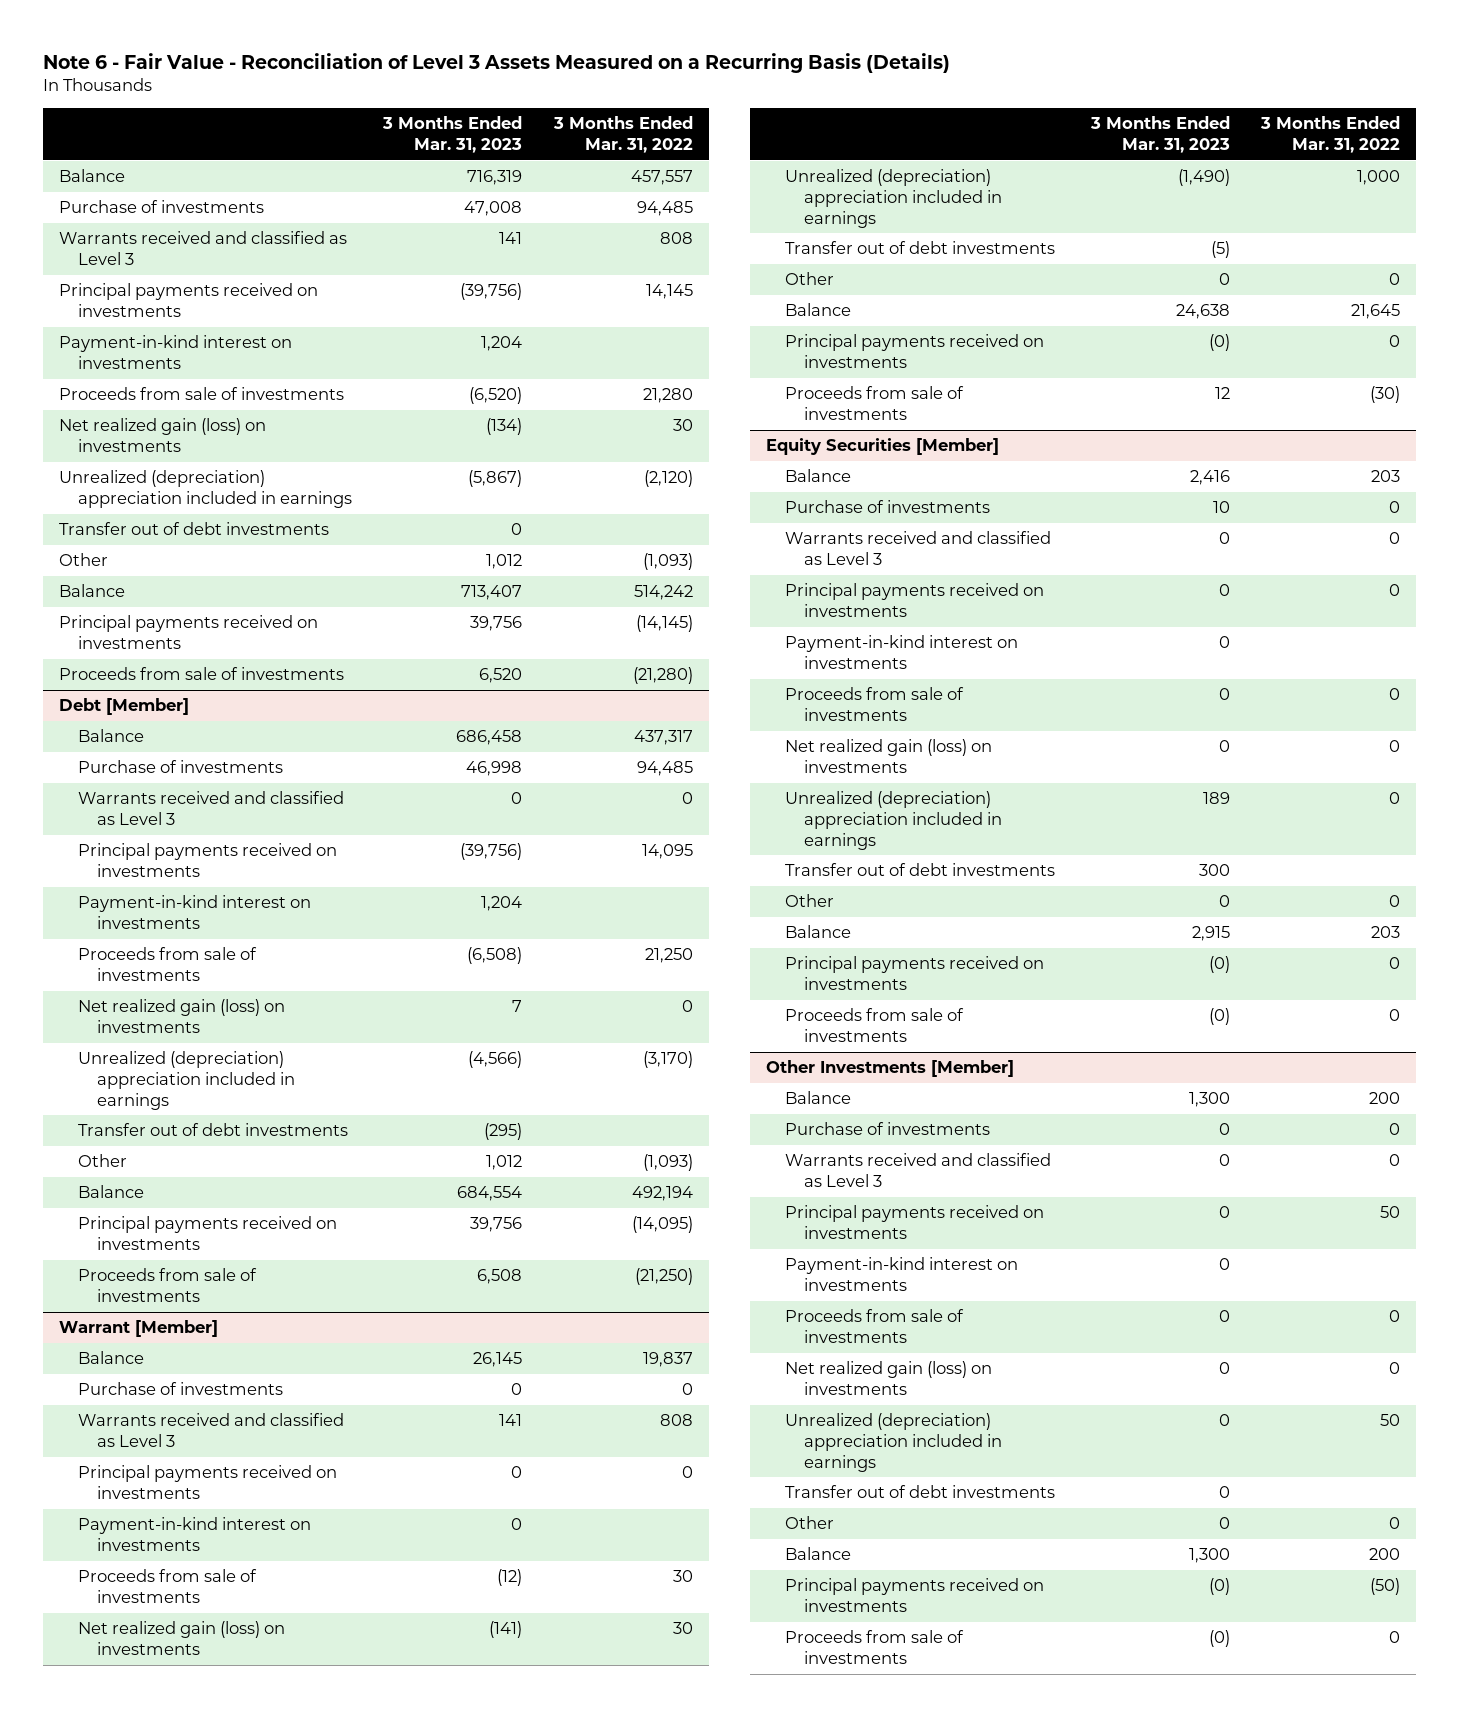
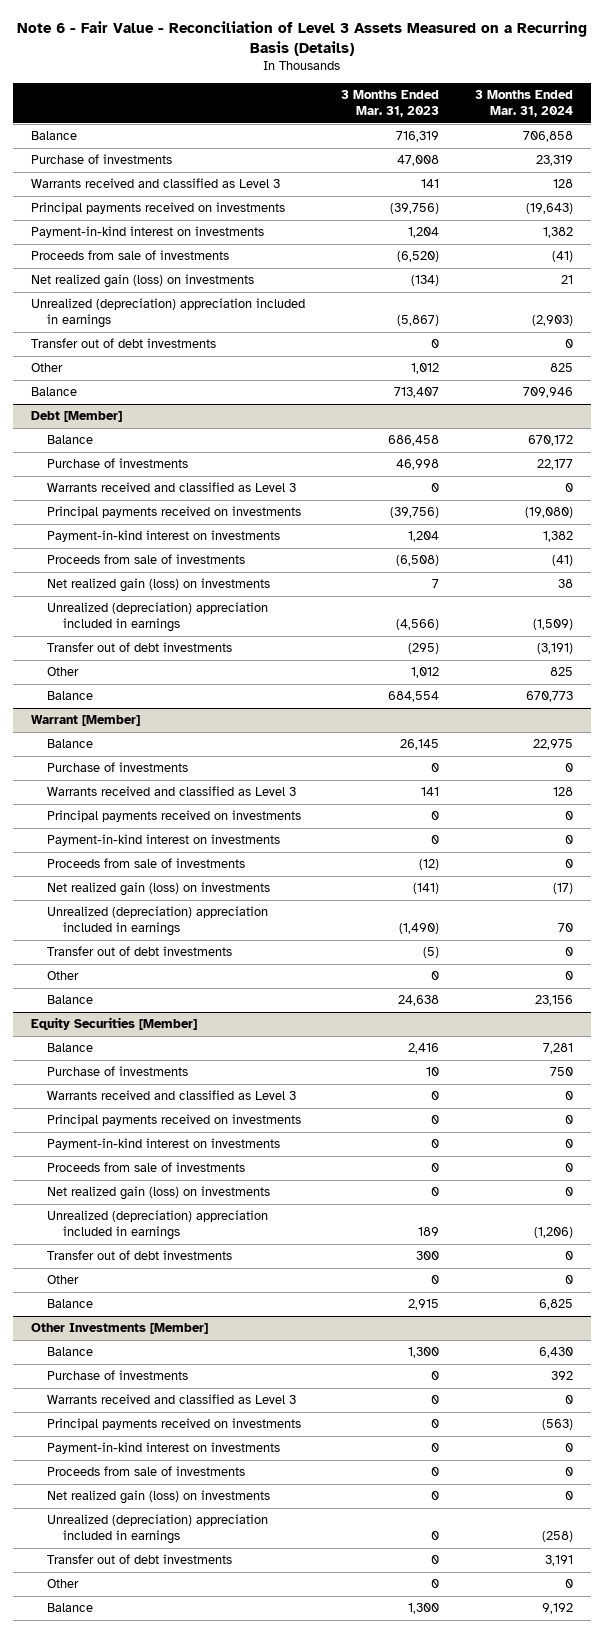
[552,116,693,153] 3 Months Ended Mar. 31, 2022 -> none
none -> [475,90,574,118] 3 Months Ended Mar. 31, 2024
[58,615,318,649] Principal payments received on investments -> none
[58,667,344,681] Proceeds from sale of investments -> none
[77,1216,337,1250] Principal payments received on investments -> none
[77,1268,257,1302] Proceeds from sale of investments -> none
[785,334,1045,368] Principal payments received on investments -> none
[785,386,965,420] Proceeds from sale of investments -> none
[785,956,1045,990] Principal payments received on investments -> none
[785,1008,965,1042] Proceeds from sale of investments -> none
[785,1578,1045,1612] Principal payments received on investments -> none
[785,1630,965,1664] Proceeds from sale of investments -> none

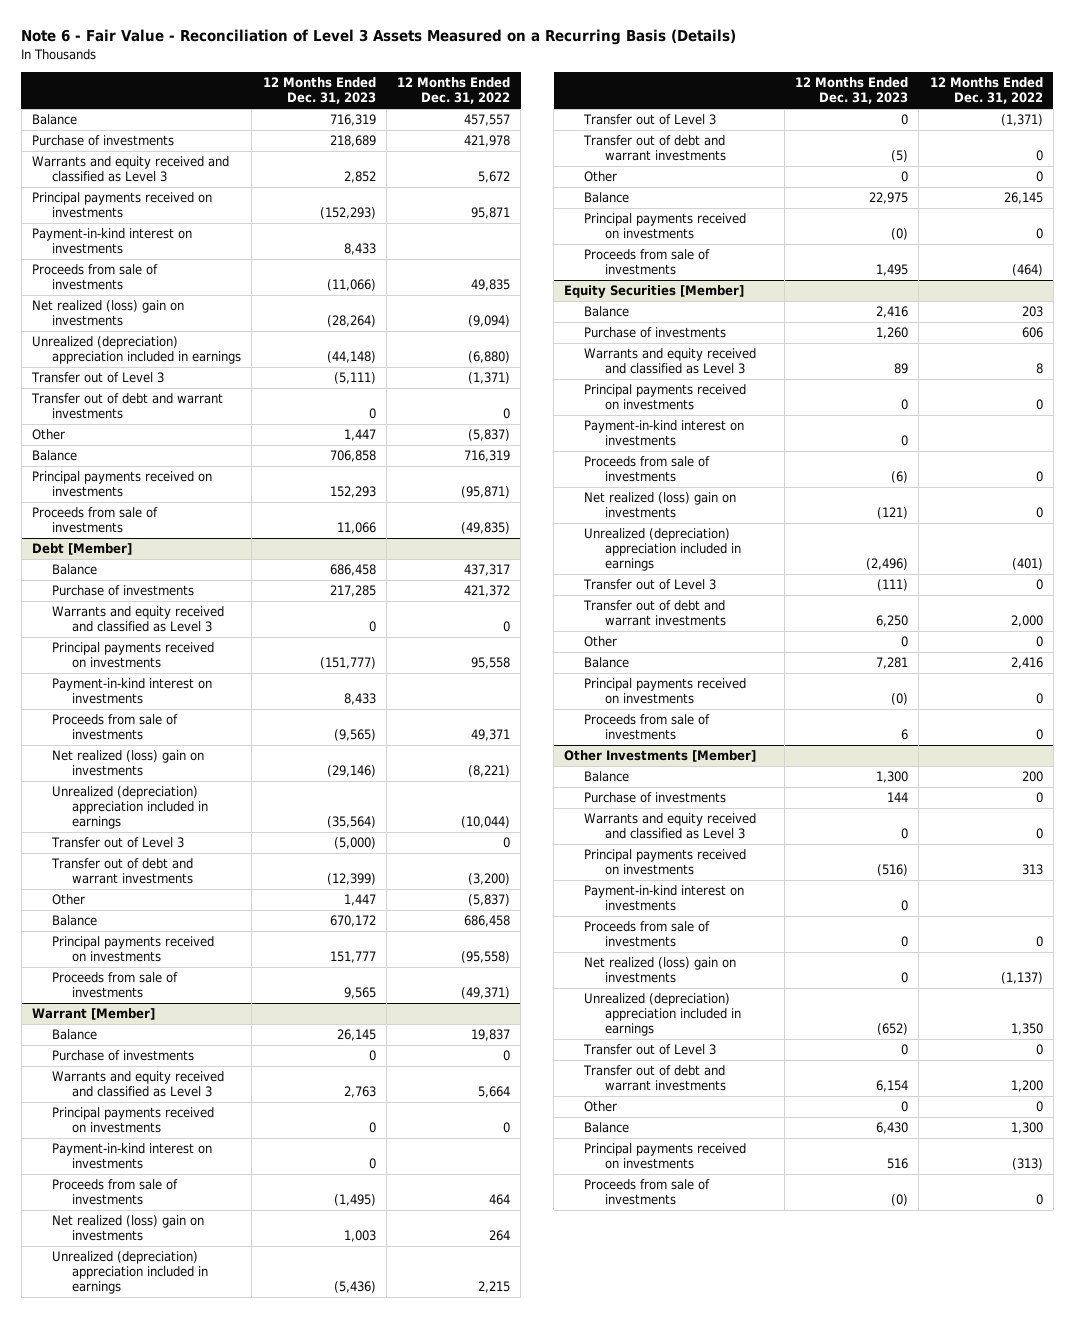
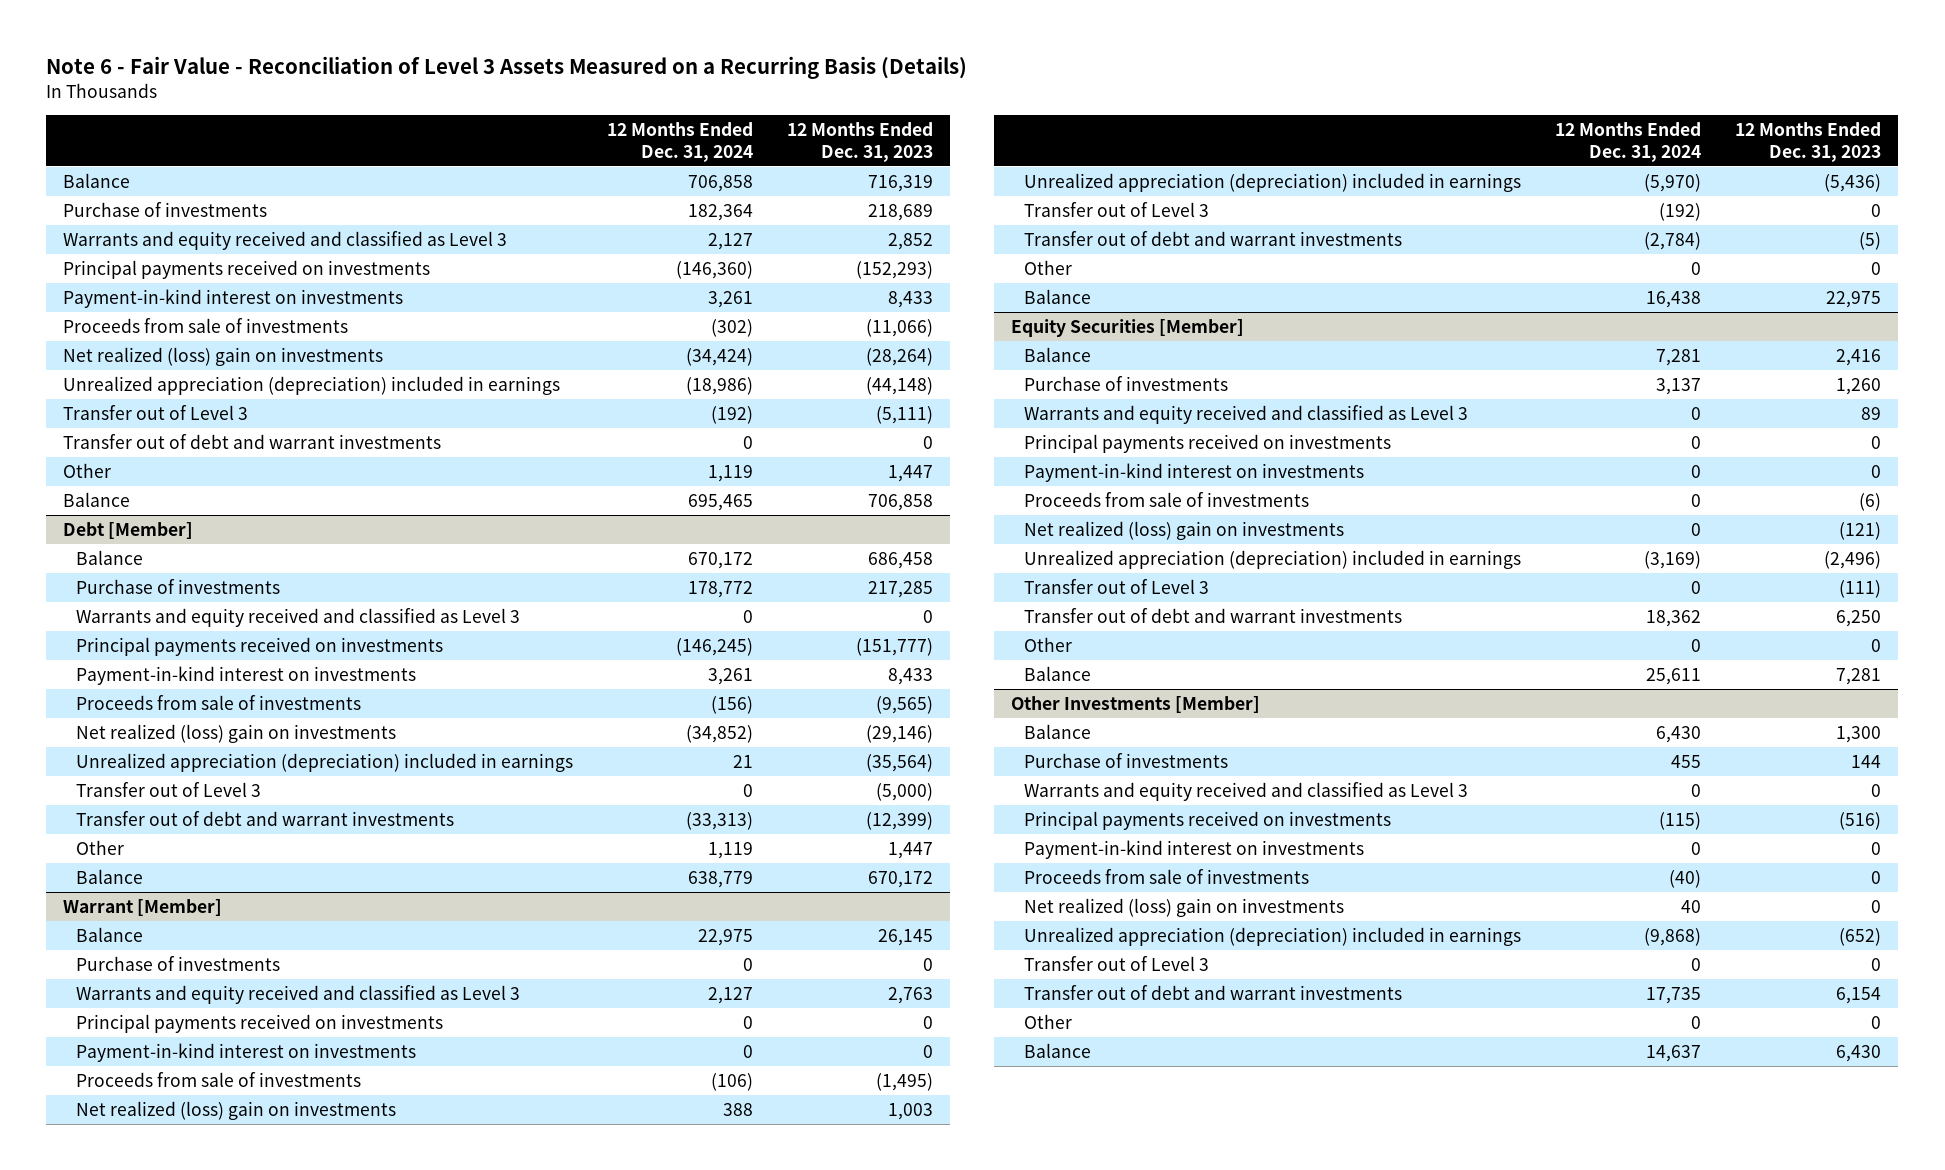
[397,77,511,105] 12 Months Ended Dec. 31, 2022 -> none
none -> [607,122,754,162] 12 Months Ended Dec. 31, 2024
[31,336,242,365] Unrealized (depreciation) appreciation included in earnings -> [63,376,561,396] Unrealized appreciation (depreciation) included in earnings
[31,471,212,498] Principal payments received on investments -> none
[31,507,158,534] Proceeds from sale of investments -> none
[52,786,209,830] Unrealized (depreciation) appreciation included in earnings -> [76,753,574,773] Unrealized appreciation (depreciation) included in earnings
[52,936,215,963] Principal payments received on investments -> none
[52,972,179,999] Proceeds from sale of investments -> none
[52,1251,209,1295] Unrealized (depreciation) appreciation included in earnings -> [1024,173,1522,193] Unrealized appreciation (depreciation) included in earnings
[584,213,747,240] Principal payments received on investments -> none
[584,249,711,276] Proceeds from sale of investments -> none
[584,528,741,572] Unrealized (depreciation) appreciation included in earnings -> [1024,550,1522,570] Unrealized appreciation (depreciation) included in earnings
[584,678,747,705] Principal payments received on investments -> none
[584,714,711,741] Proceeds from sale of investments -> none
[584,993,741,1037] Unrealized (depreciation) appreciation included in earnings -> [1024,927,1522,947] Unrealized appreciation (depreciation) included in earnings
[584,1143,747,1170] Principal payments received on investments -> none
[584,1179,711,1206] Proceeds from sale of investments -> none

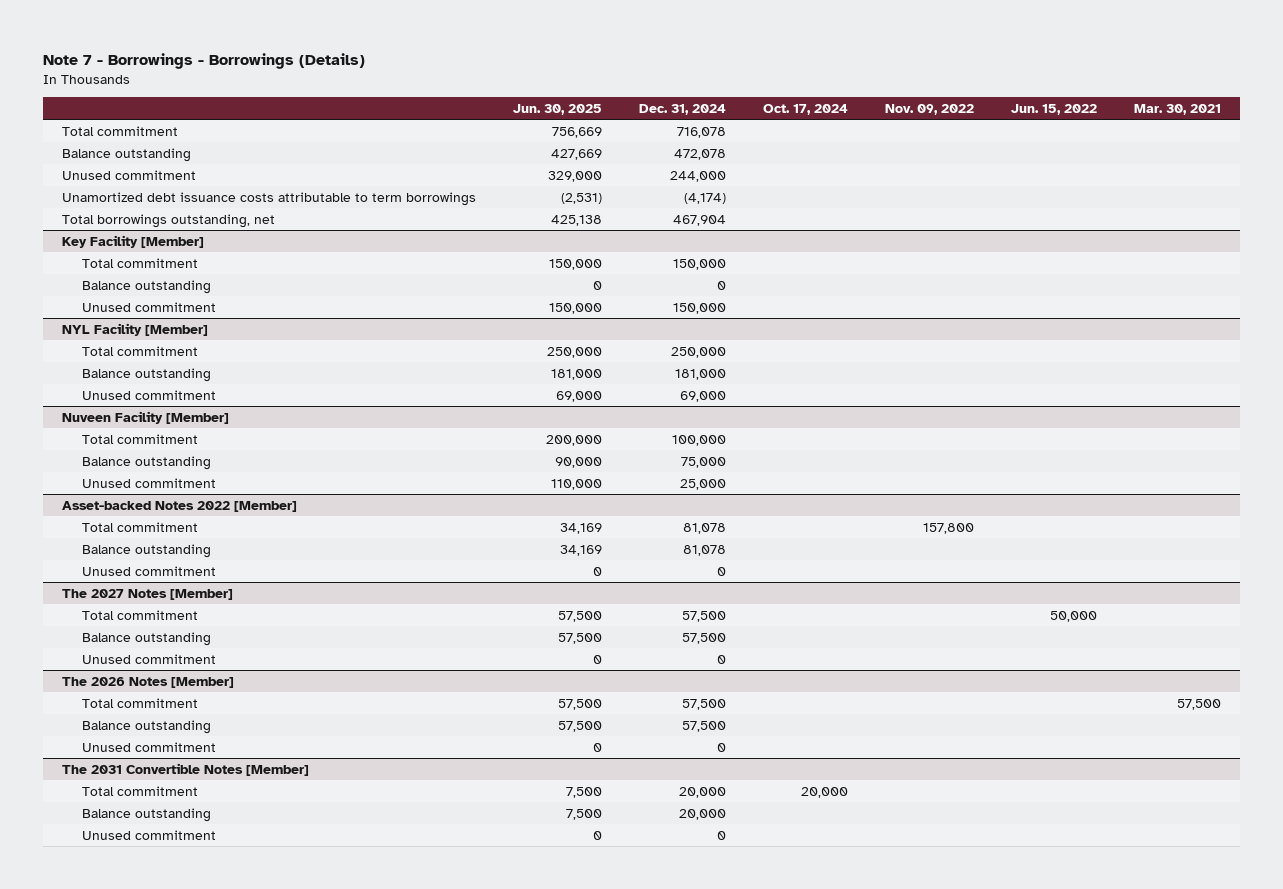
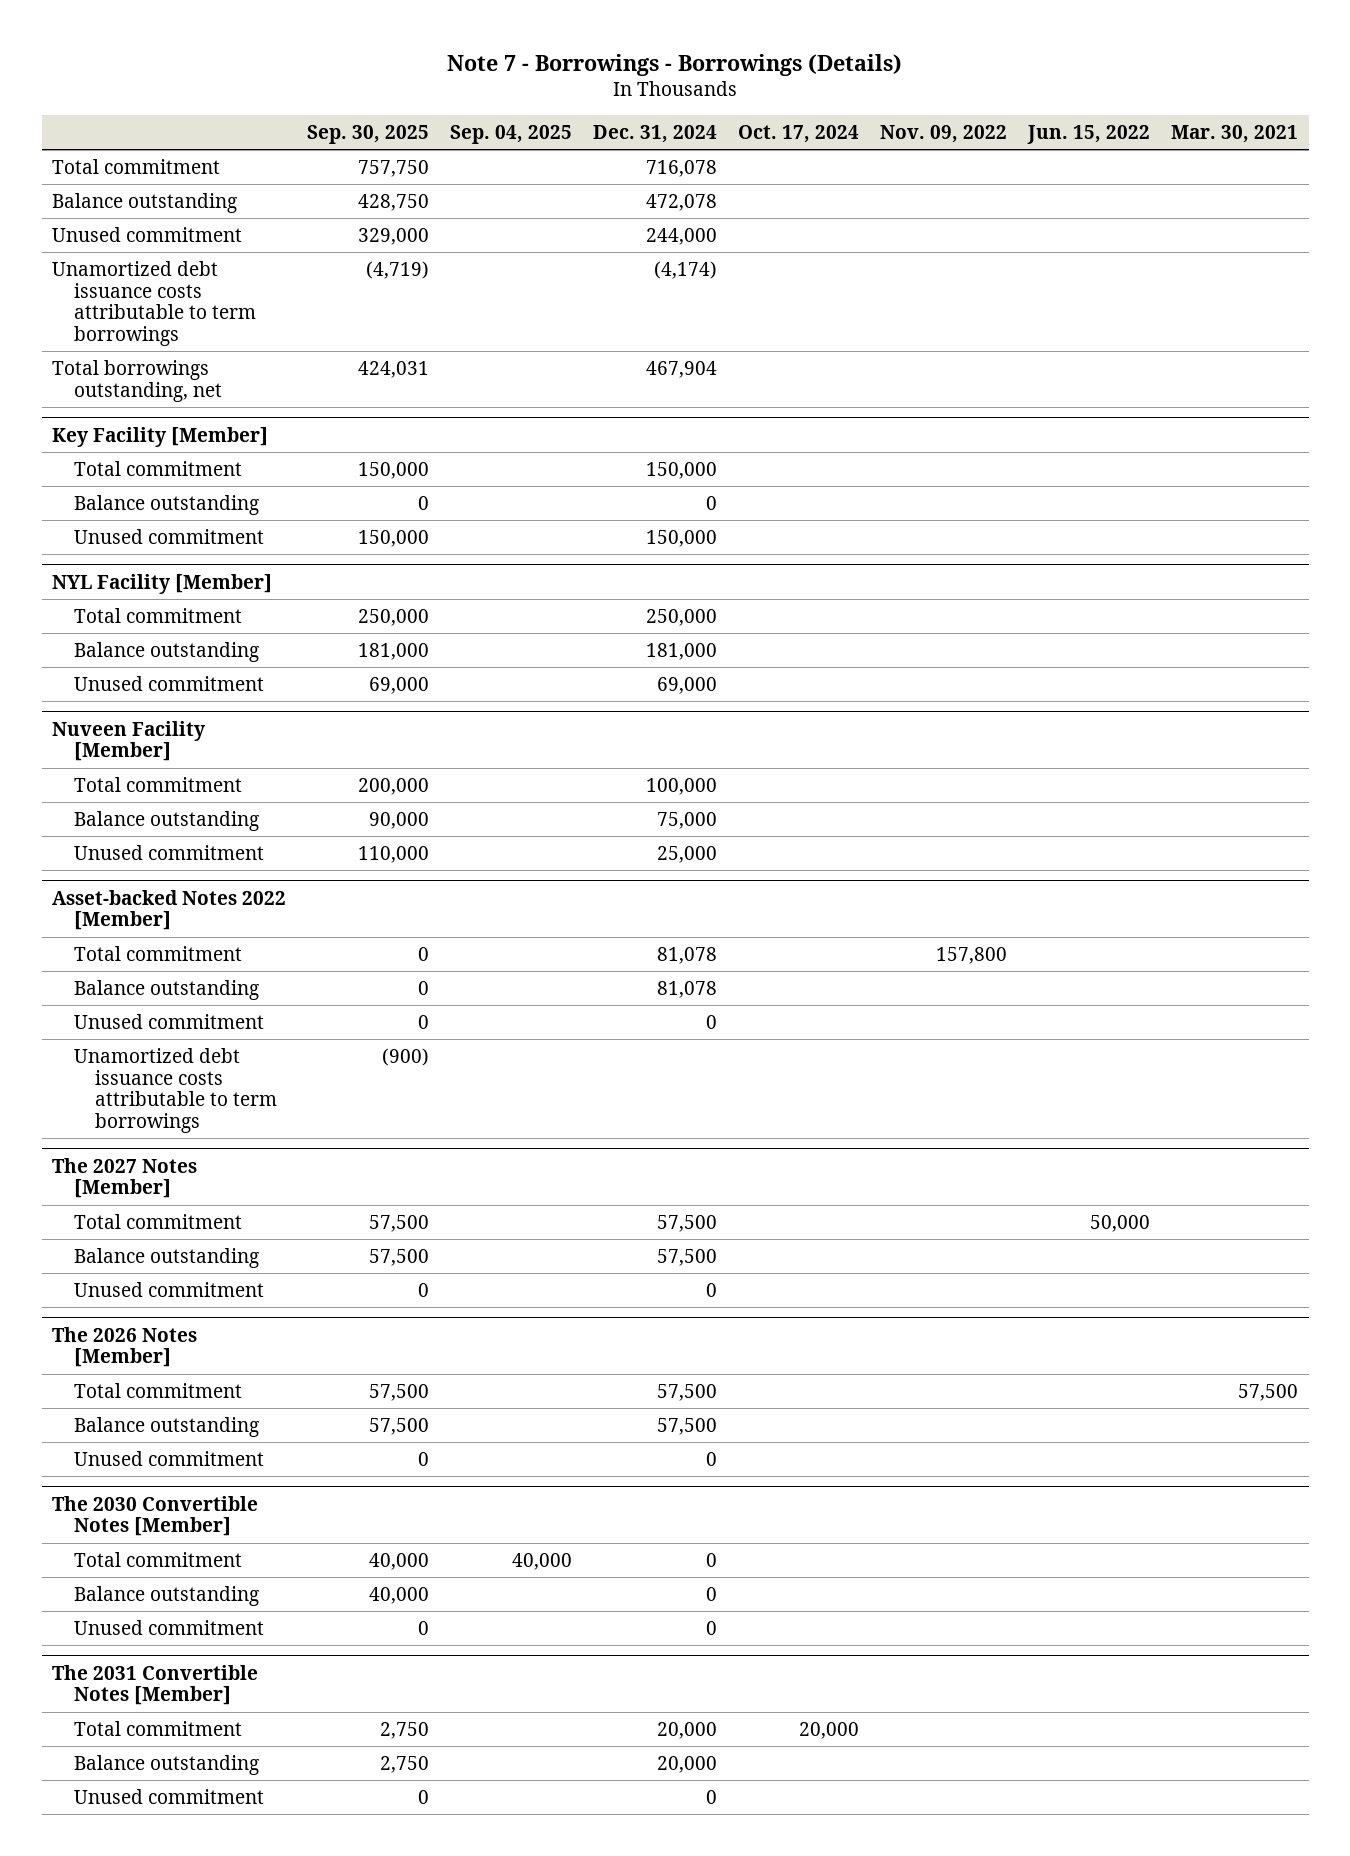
[512,103,602,115] Jun. 30, 2025 -> none
none -> [307,124,430,144] Sep. 30, 2025
none -> [450,124,573,144] Sep. 04, 2025
none -> [73,1047,278,1133] Unamortized debt issuance costs attributable to term borrowings
none -> [52,1495,259,1537] The 2030 Convertible Notes [Member]
none -> [73,1551,242,1567] Total commitment
none -> [73,1585,259,1606] Balance outstanding
none -> [73,1619,264,1635] Unused commitment

